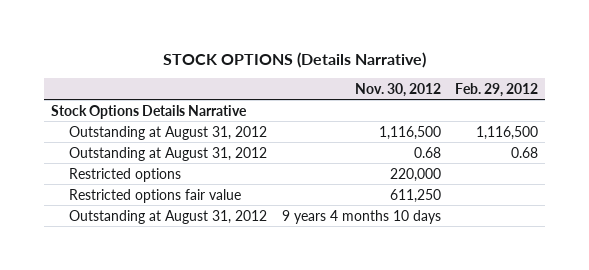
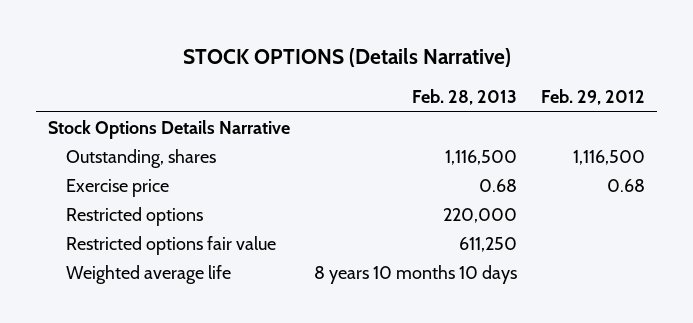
[354,82,441,97] Nov. 30, 2012 -> none
none -> [412,89,518,106] Feb. 28, 2013
[69,125,268,140] Outstanding at August 31, 2012 -> [65,149,216,169] Outstanding, shares
[69,146,268,161] Outstanding at August 31, 2012 -> [65,179,169,198] Exercise price
[69,209,268,224] Outstanding at August 31, 2012 -> [65,265,231,285] Weighted average life

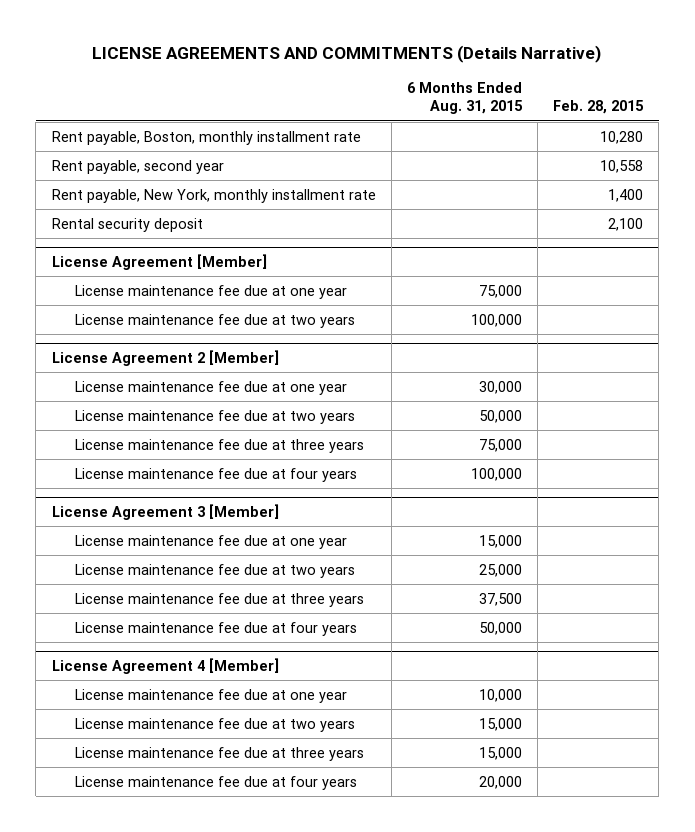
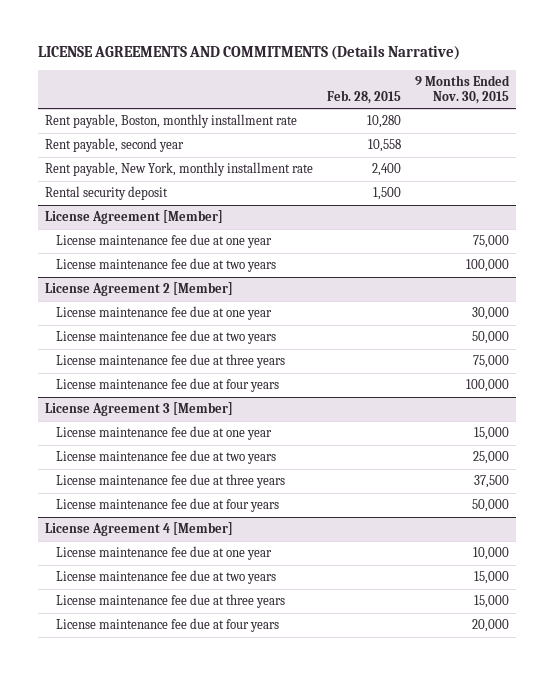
[406,82,523,115] 6 Months Ended Aug. 31, 2015 -> none
none -> [415,74,511,104] 9 Months Ended Nov. 30, 2015
[608,188,644,202] 1,400 -> [371,163,401,177] 2,400
[608,217,644,231] 2,100 -> [372,187,401,201] 1,500

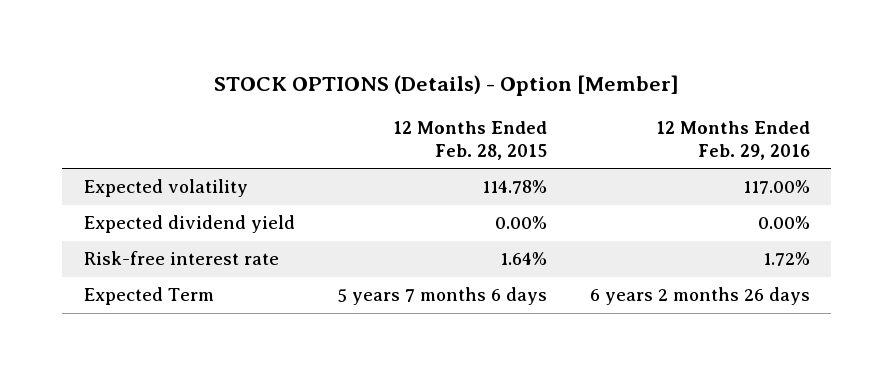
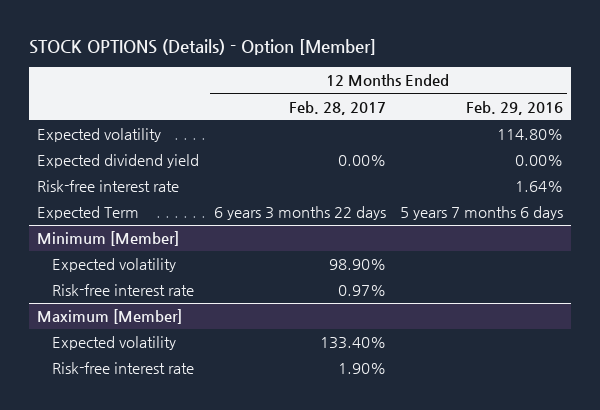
[393,121,548,160] 12 Months Ended Feb. 28, 2015 -> none
none -> [288,100,386,115] Feb. 28, 2017
[742,180,810,195] 117.00% -> [497,129,564,141] 114.80%
[762,252,810,267] 1.72% -> [515,181,564,193] 1.64%
[589,287,810,306] 6 years 2 months 26 days -> [400,206,564,221] 5 years 7 months 6 days
none -> [36,231,179,247] Minimum [Member]
none -> [52,258,177,273] Expected volatility
none -> [52,284,195,297] Risk-free interest rate
none -> [36,309,182,325] Maximum [Member]
none -> [52,336,177,351] Expected volatility
none -> [52,362,195,375] Risk-free interest rate

